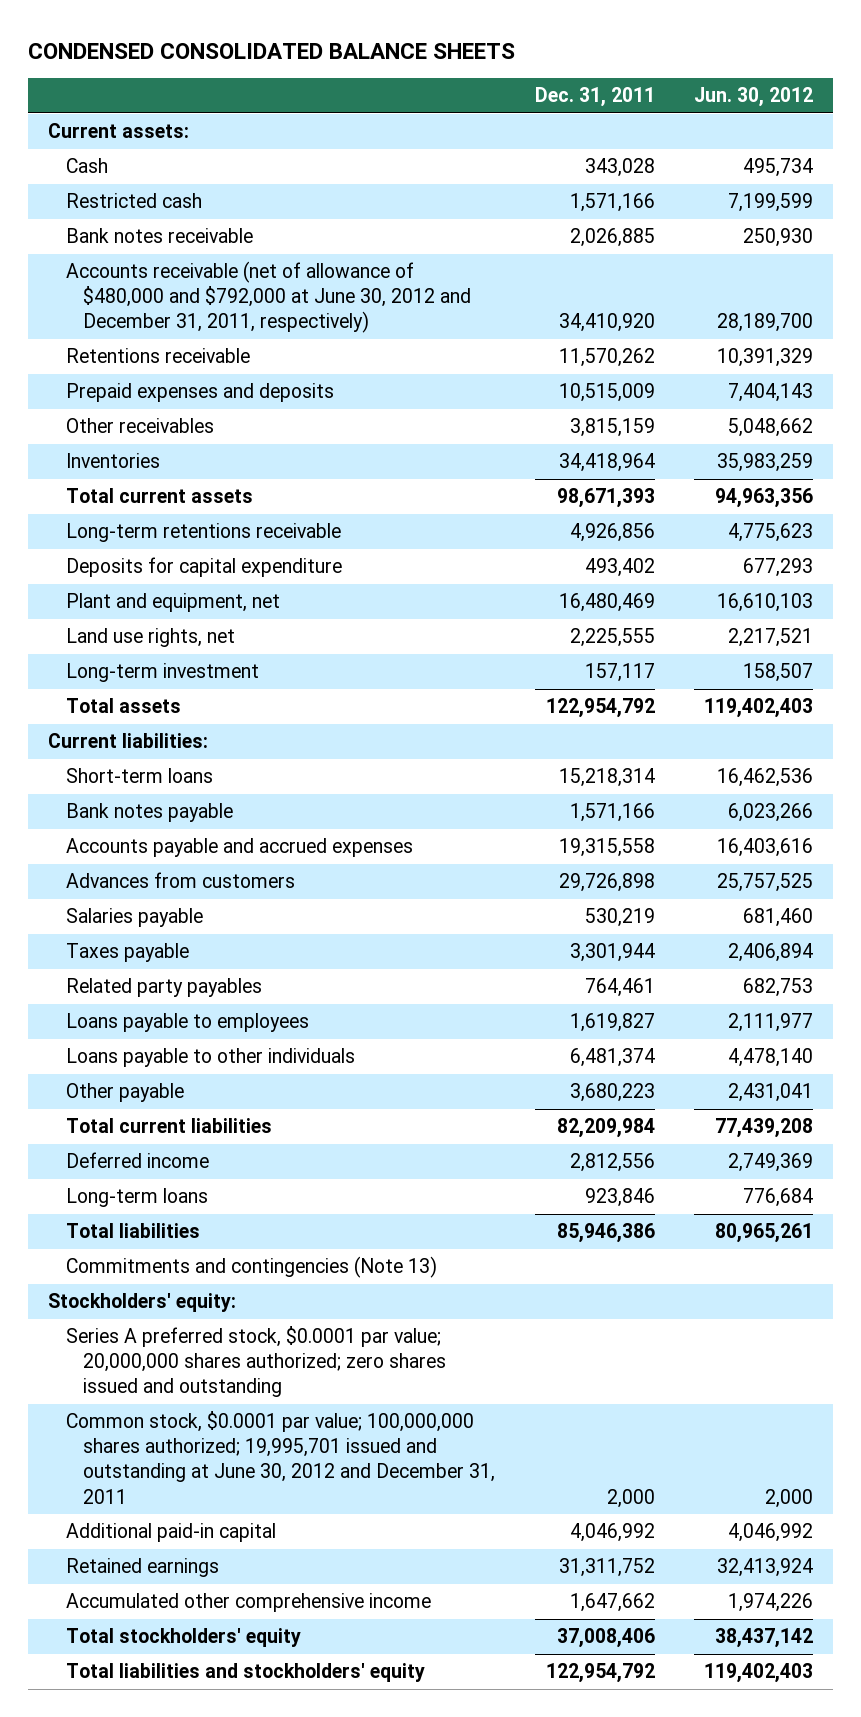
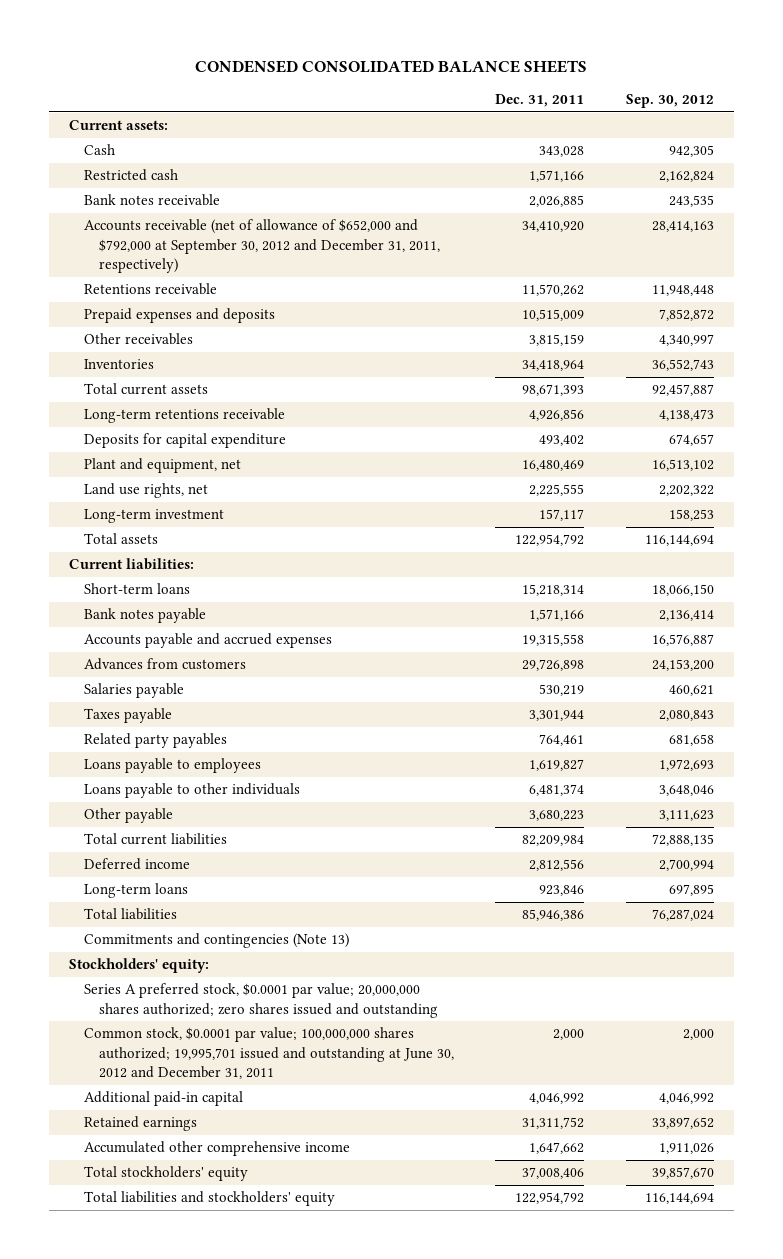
[694,87,814,108] Jun. 30, 2012 -> none
none -> [625,94,714,109] Sep. 30, 2012
[65,261,472,334] Accounts receivable (net of allowance of $480,000 and $792,000 at June 30, 2012 and December 31, 2011, respectively) -> [84,219,441,274] Accounts receivable (net of allowance of $652,000 and $792,000 at September 30, 2012 and December 31, 2011, respectively)

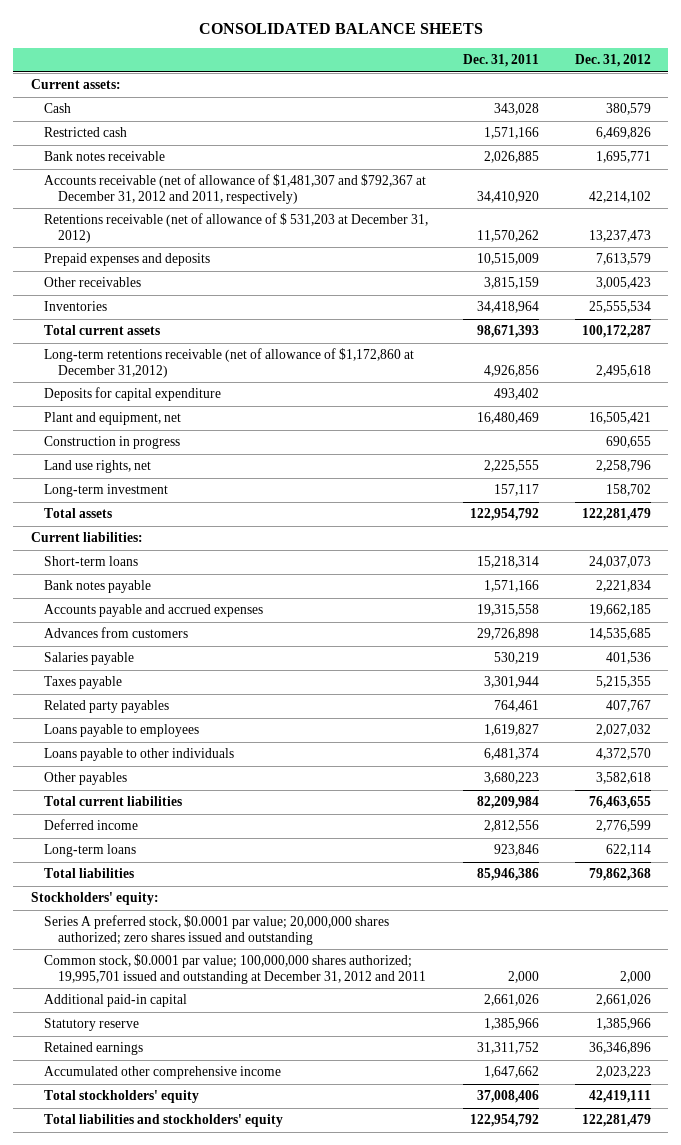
[195,59,588,73] CONDENSED CONSOLIDATED BALANCE SHEETS -> [198,23,483,35] CONSOLIDATED BALANCE SHEETS
[625,94,714,109] Sep. 30, 2012 -> none
none -> [574,54,651,68] Dec. 31, 2012
[84,219,441,274] Accounts receivable (net of allowance of $652,000 and $792,000 at September 30, 2012 and December 31, 2011, respectively) -> [44,174,427,205] Accounts receivable (net of allowance of $1,481,307 and $792,367 at December 31, 2012 and 2011, respectively)
[84,283,218,296] Retentions receivable -> [44,213,429,244] Retentions receivable (net of allowance of $ 531,203 at December 31, 2012)
[84,408,286,424] Long-term retentions receivable -> [44,348,415,379] Long-term retentions receivable (net of allowance of $1,172,860 at December 31,2012)
none -> [44,436,181,450] Construction in progress
[84,808,174,824] Other payable -> [44,772,128,786] Other payables
[84,933,350,949] Commitments and contingencies (Note 13) -> none
[84,1027,455,1080] Common stock, $0.0001 par value; 100,000,000 shares authorized; 19,995,701 issued and outstanding at June 30, 2012 and December 31, 2011 -> [44,954,427,985] Common stock, $0.0001 par value; 100,000,000 shares authorized; 19,995,701 issued and outstanding at December 31, 2012 and 2011
[529,1093,585,1105] 4,046,992 -> [484,994,540,1007] 2,661,026
none -> [44,1018,140,1032] Statutory reserve

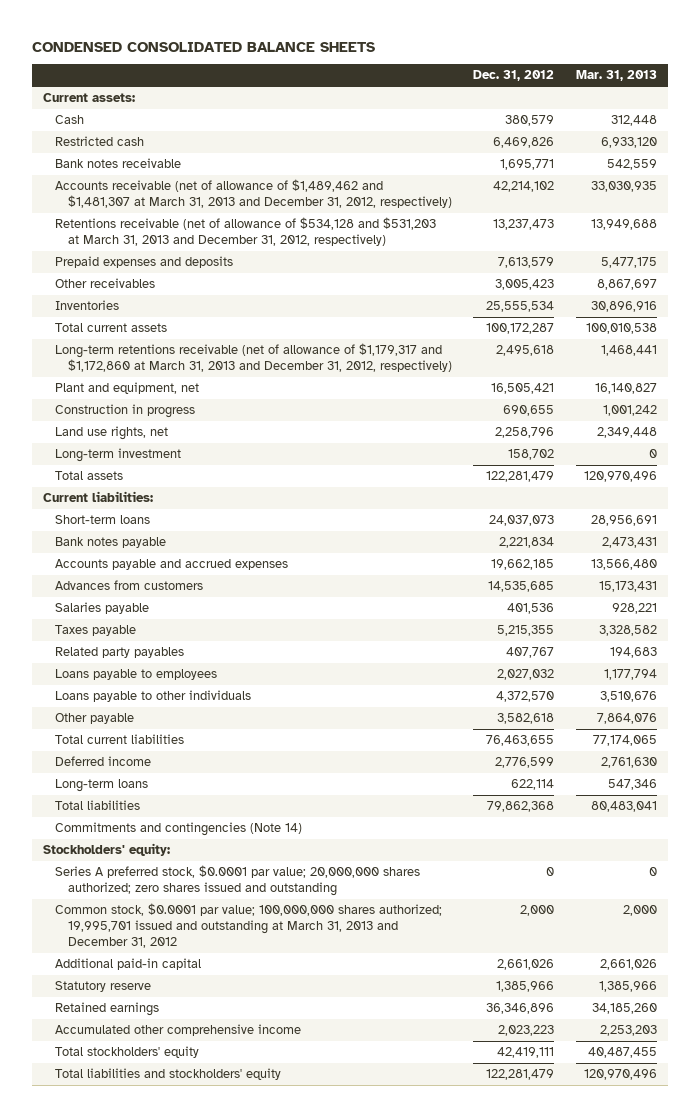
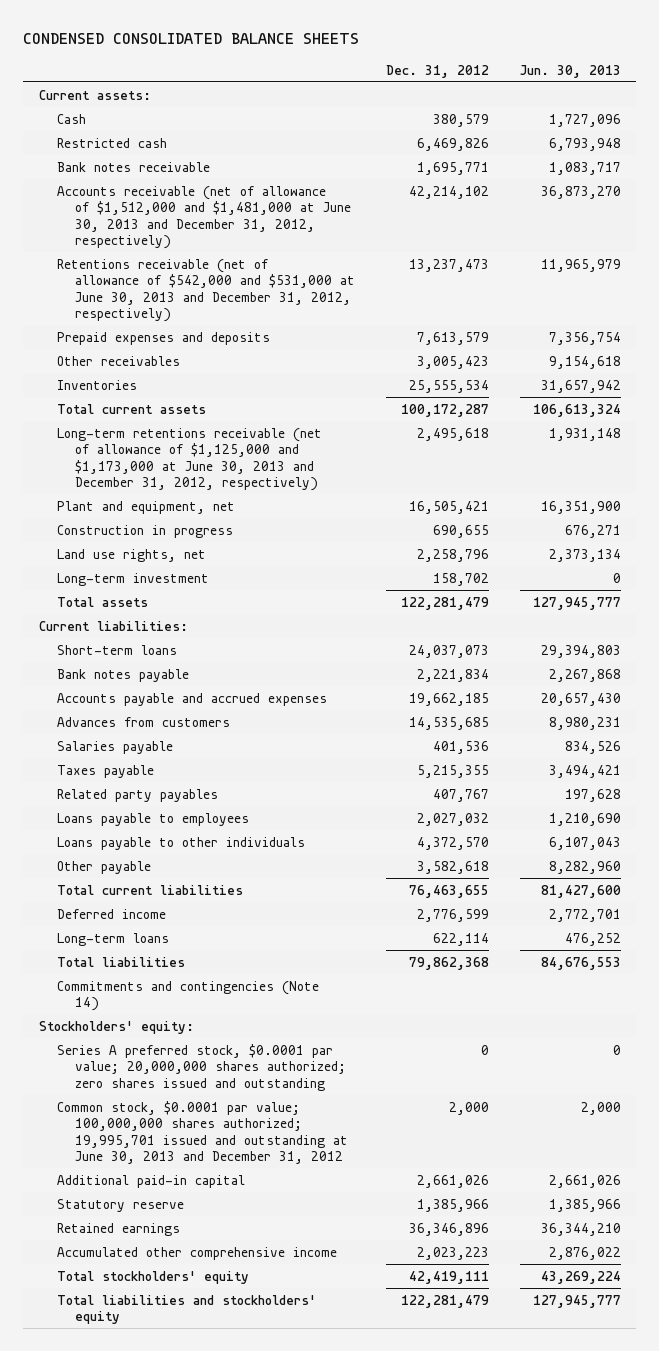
[575,70,657,82] Mar. 31, 2013 -> none
none -> [519,64,621,78] Jun. 30, 2013
[55,179,452,209] Accounts receivable (net of allowance of $1,489,462 and $1,481,307 at March 31, 2013 and December 31, 2012, respectively) -> [56,185,351,250] Accounts receivable (net of allowance of $1,512,000 and $1,481,000 at June 30, 2013 and December 31, 2012, respectively)
[55,217,437,247] Retentions receivable (net of allowance of $534,128 and $531,203 at March 31, 2013 and December 31, 2012, respectively) -> [56,258,355,323] Retentions receivable (net of allowance of $542,000 and $531,000 at June 30, 2013 and December 31, 2012, respectively)
[55,343,452,373] Long-term retentions receivable (net of allowance of $1,179,317 and $1,172,860 at March 31, 2013 and December 31, 2012, respectively) -> [56,427,322,492] Long-term retentions receivable (net of allowance of $1,125,000 and $1,173,000 at June 30, 2013 and December 31, 2012, respectively)
[55,903,443,948] Common stock, $0.0001 par value; 100,000,000 shares authorized; 19,995,701 issued and outstanding at March 31, 2013 and December 31, 2012 -> [56,1100,348,1165] Common stock, $0.0001 par value; 100,000,000 shares authorized; 19,995,701 issued and outstanding at June 30, 2013 and December 31, 2012

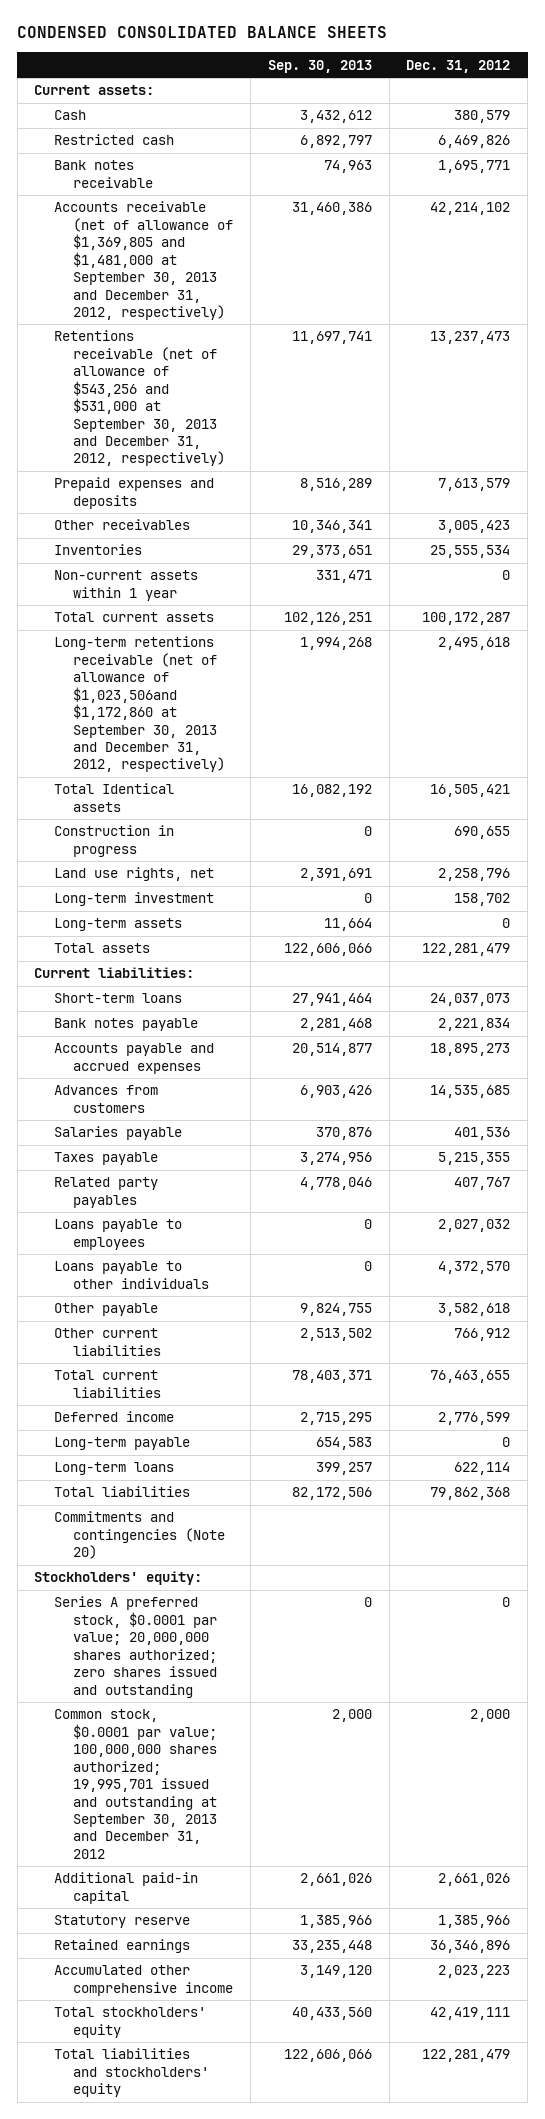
[519,64,621,78] Jun. 30, 2013 -> none
none -> [267,59,372,73] Sep. 30, 2013
[56,185,351,250] Accounts receivable (net of allowance of $1,512,000 and $1,481,000 at June 30, 2013 and December 31, 2012, respectively) -> [53,201,234,321] Accounts receivable (net of allowance of $1,369,805 and $1,481,000 at September 30, 2013 and December 31, 2012, respectively)
[56,258,355,323] Retentions receivable (net of allowance of $542,000 and $531,000 at June 30, 2013 and December 31, 2012, respectively) -> [53,330,226,467] Retentions receivable (net of allowance of $543,256 and $531,000 at September 30, 2013 and December 31, 2012, respectively)
none -> [53,570,198,601] Non-current assets within 1 year
[56,427,322,492] Long-term retentions receivable (net of allowance of $1,125,000 and $1,173,000 at June 30, 2013 and December 31, 2012, respectively) -> [53,636,226,773] Long-term retentions receivable (net of allowance of $1,023,506and $1,172,860 at September 30, 2013 and December 31, 2012, respectively)
[56,500,235,514] Plant and equipment, net -> [53,783,174,812] Total Identical assets
none -> [53,918,182,932] Long-term assets
[408,692,489,706] 19,662,185 -> [430,1043,511,1057] 18,895,273
none -> [53,1328,162,1356] Other current liabilities
none -> [53,1437,190,1451] Long-term payable
[56,980,319,1012] Commitments and contingencies (Note 14) -> [53,1511,226,1560] Commitments and contingencies (Note 20)
[56,1100,348,1165] Common stock, $0.0001 par value; 100,000,000 shares authorized; 19,995,701 issued and outstanding at June 30, 2013 and December 31, 2012 -> [53,1709,218,1859] Common stock, $0.0001 par value; 100,000,000 shares authorized; 19,995,701 issued and outstanding at September 30, 2013 and December 31, 2012

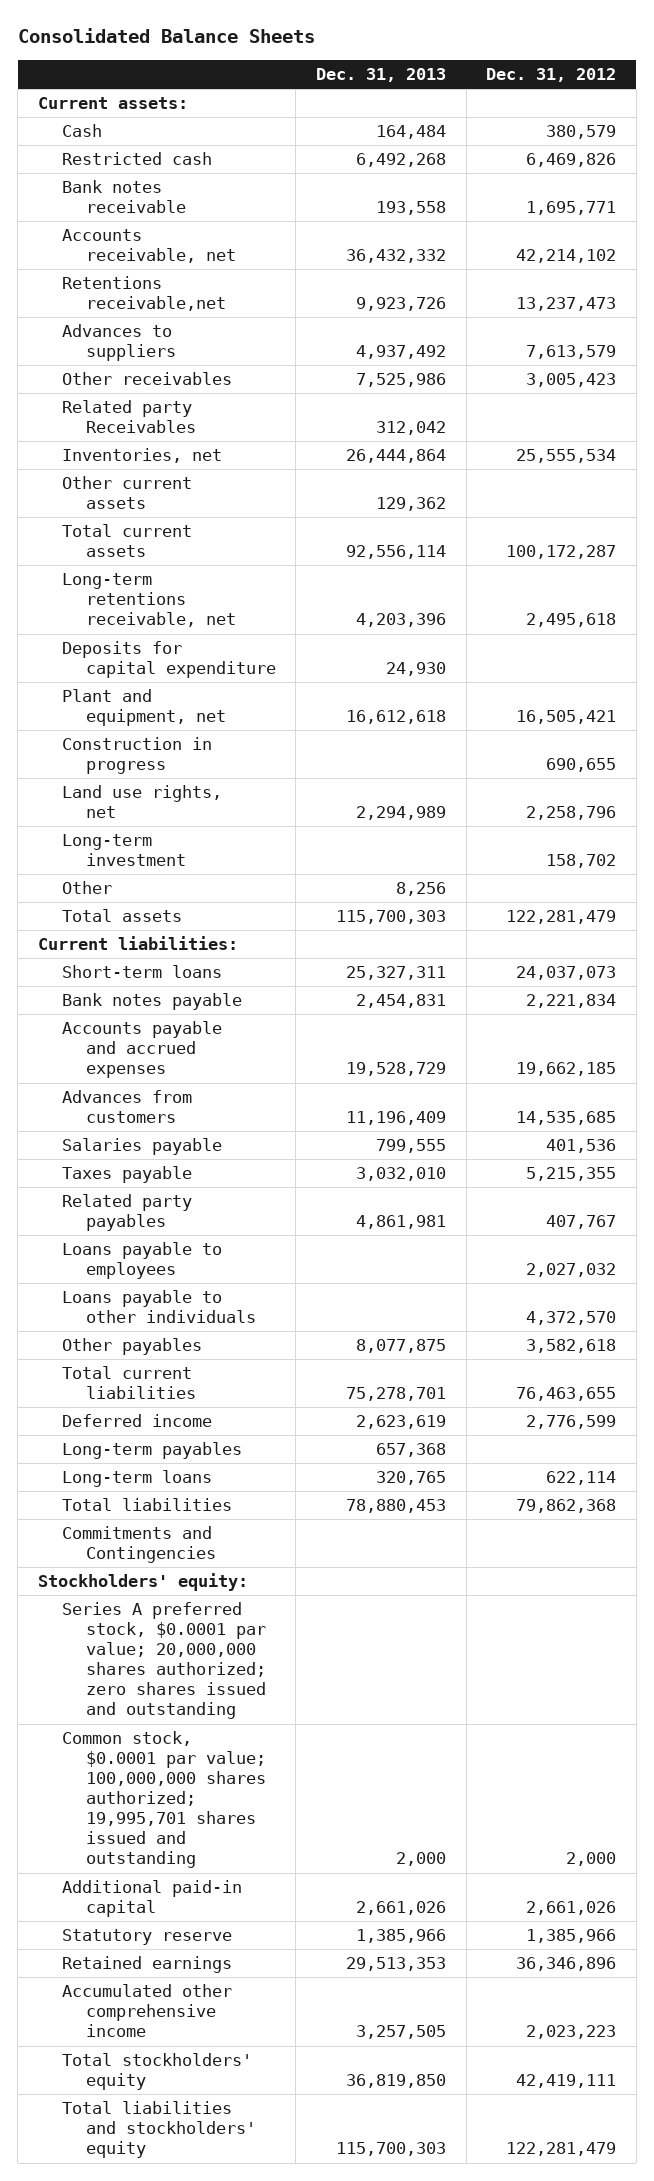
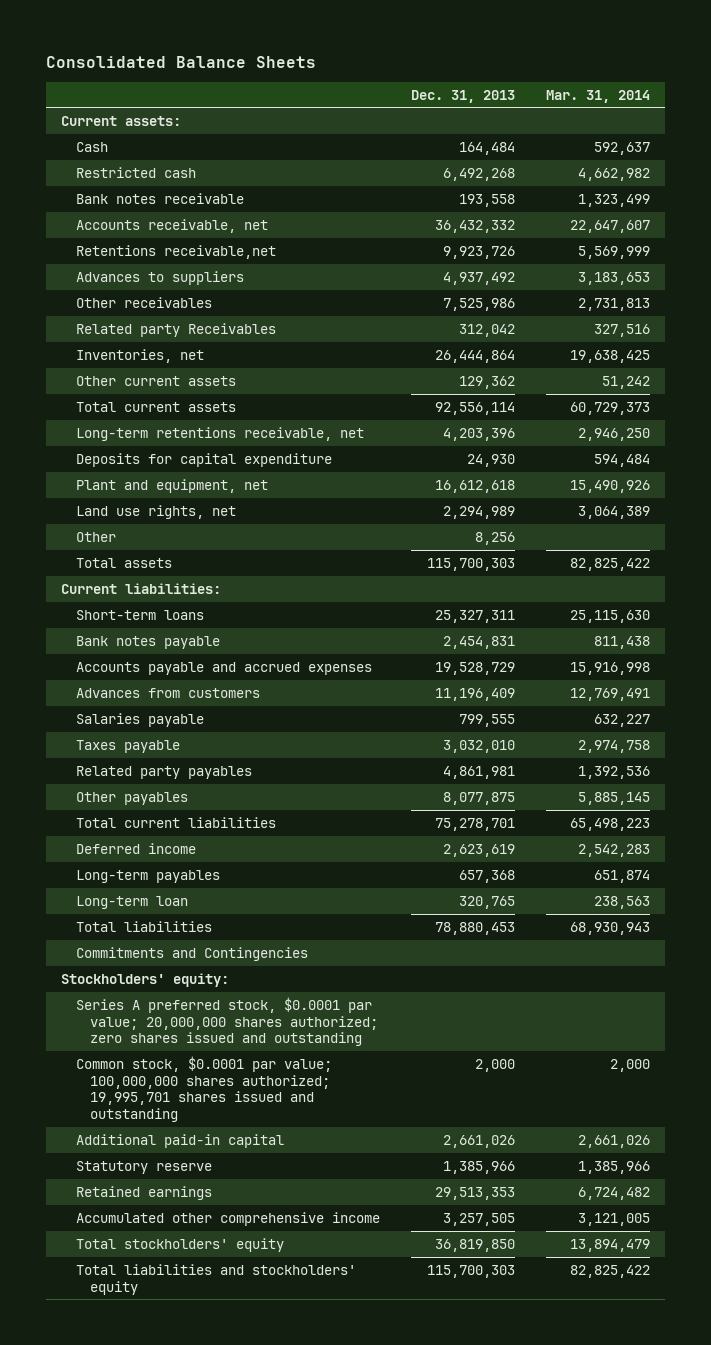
[486,67,617,82] Dec. 31, 2012 -> none
none -> [545,89,650,103] Mar. 31, 2014
[61,737,212,775] Construction in progress -> none
[61,834,186,867] Long-term investment -> none
[61,1242,222,1280] Loans payable to employees -> none
[61,1290,256,1324] Loans payable to other individuals -> none
[61,1470,212,1488] Long-term loans -> [75,895,188,909] Long-term loan

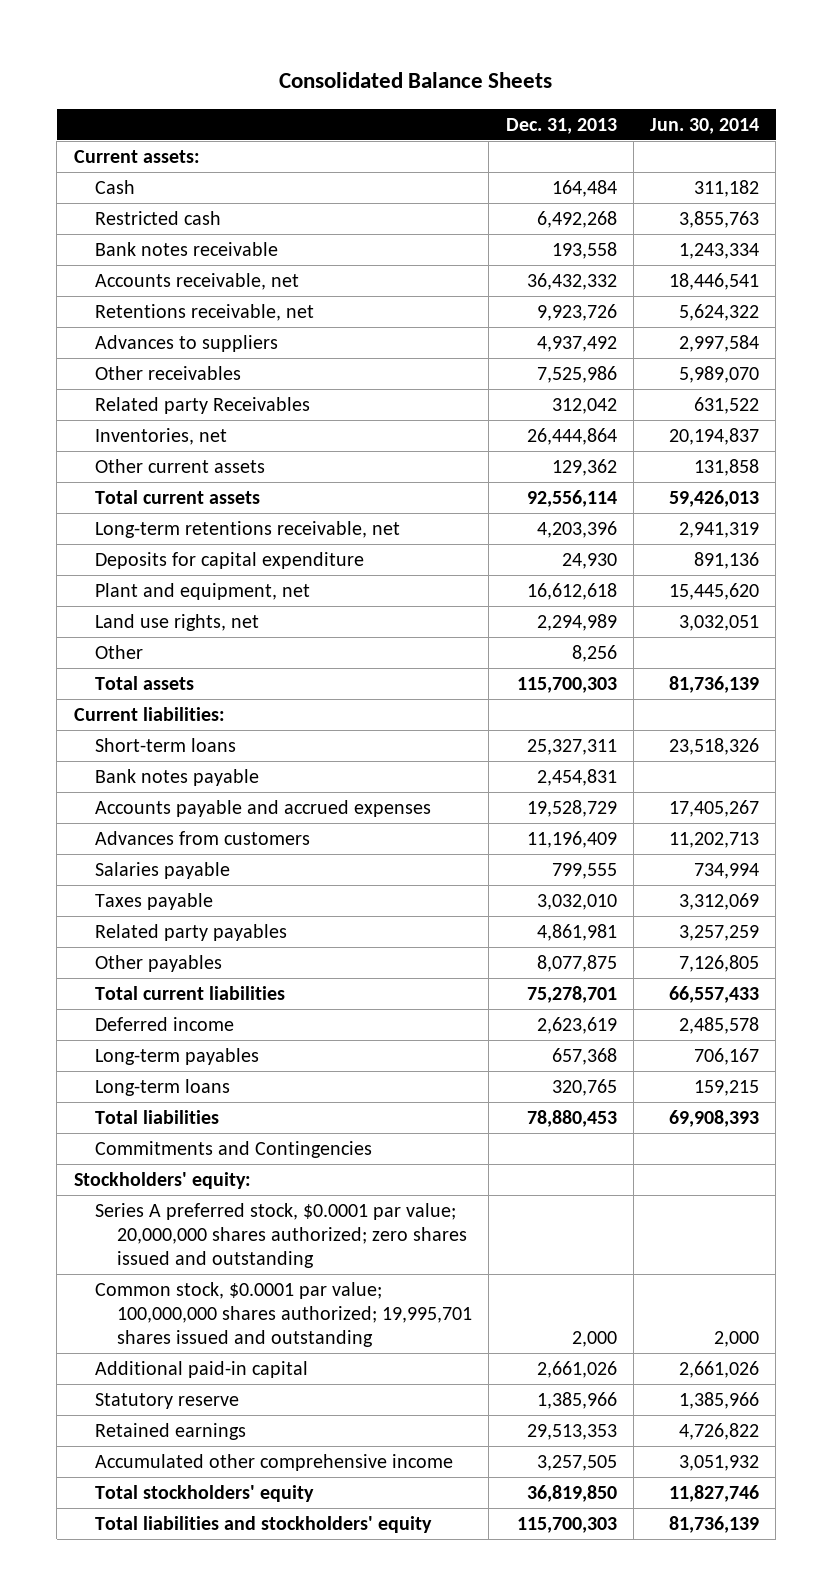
[545,89,650,103] Mar. 31, 2014 -> none
none -> [650,117,760,134] Jun. 30, 2014
[75,244,276,259] Retentions receivable,net -> [95,304,315,322] Retentions receivable, net
[75,895,188,909] Long-term loan -> [95,1079,231,1097] Long-term loans

